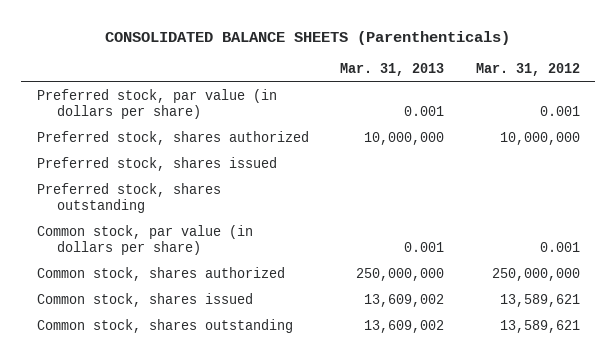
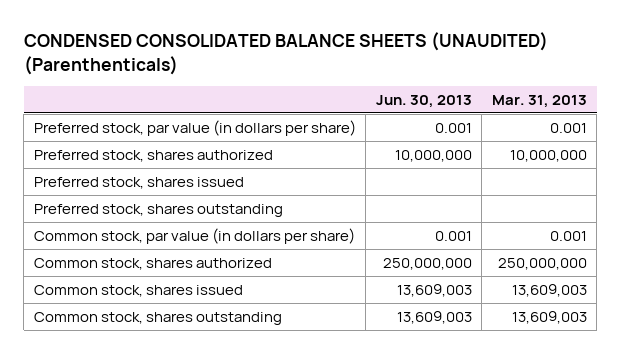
[105,31,511,46] CONSOLIDATED BALANCE SHEETS (Parenthenticals) -> [23,32,548,75] CONDENSED CONSOLIDATED BALANCE SHEETS (UNAUDITED) (Parenthenticals)
[475,63,580,77] Mar. 31, 2012 -> none
none -> [375,95,472,109] Jun. 30, 2013
[364,294,445,308] 13,609,002 -> [511,283,587,297] 13,609,003
[364,320,445,334] 13,609,002 -> [511,310,587,324] 13,609,003

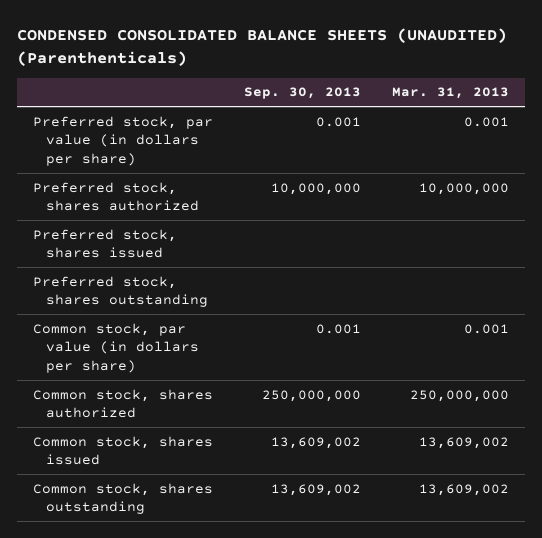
[375,95,472,109] Jun. 30, 2013 -> none
none -> [243,87,361,100] Sep. 30, 2013
[511,283,587,297] 13,609,003 -> [418,436,509,449] 13,609,002
[511,310,587,324] 13,609,003 -> [418,483,509,496] 13,609,002

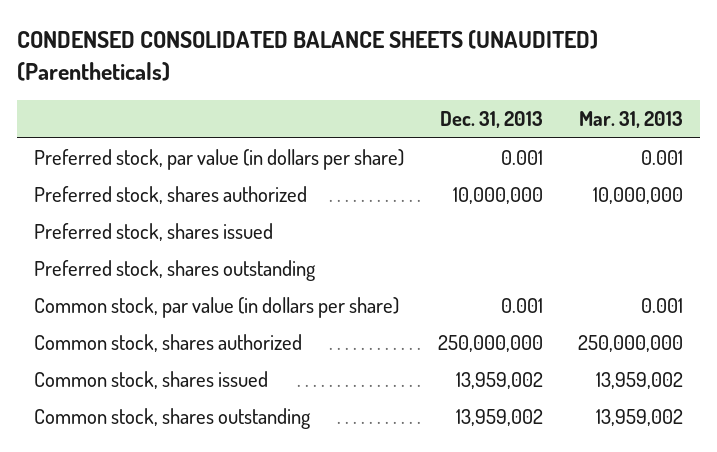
[17,28,508,66] CONDENSED CONSOLIDATED BALANCE SHEETS (UNAUDITED) (Parenthenticals) -> [16,30,598,81] CONDENSED CONSOLIDATED BALANCE SHEETS (UNAUDITED) (Parentheticals)
[243,87,361,100] Sep. 30, 2013 -> none
none -> [440,111,544,129] Dec. 31, 2013
[418,436,509,449] 13,609,002 -> [595,372,683,390] 13,959,002
[418,483,509,496] 13,609,002 -> [595,409,683,427] 13,959,002

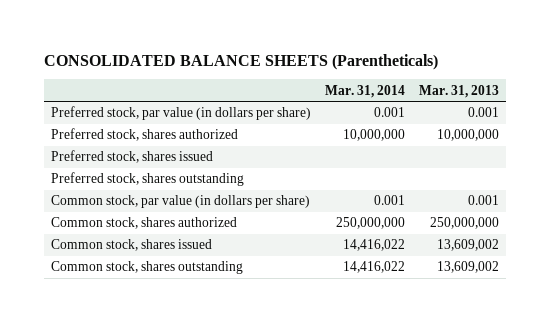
[16,30,598,81] CONDENSED CONSOLIDATED BALANCE SHEETS (UNAUDITED) (Parentheticals) -> [44,53,439,70] CONSOLIDATED BALANCE SHEETS (Parentheticals)
[440,111,544,129] Dec. 31, 2013 -> none
none -> [325,84,406,98] Mar. 31, 2014
[595,372,683,390] 13,959,002 -> [437,239,500,252] 13,609,002
[595,409,683,427] 13,959,002 -> [437,261,500,274] 13,609,002

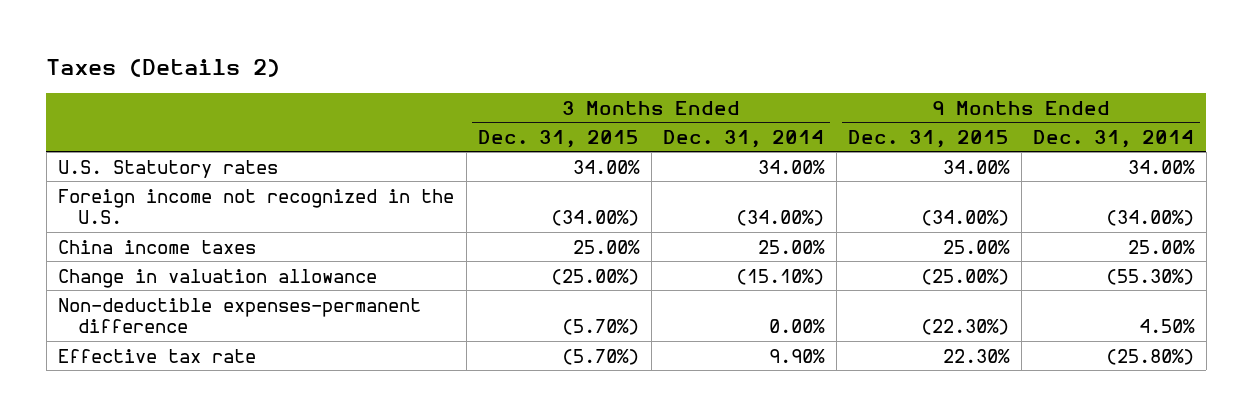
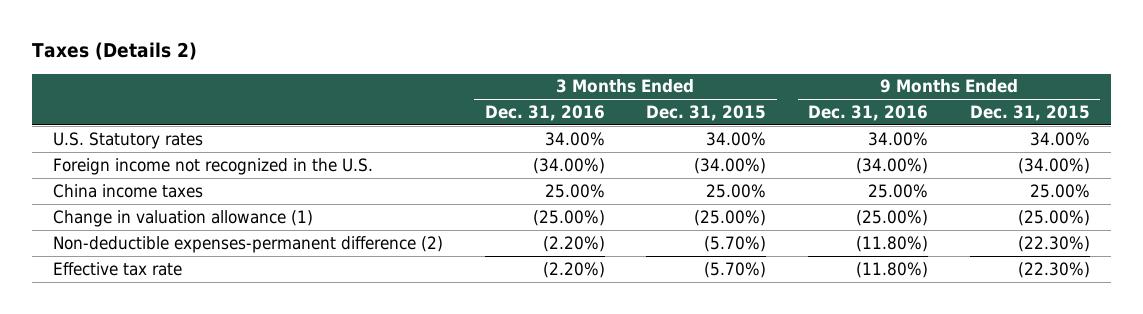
[663,129,825,148] Dec. 31, 2014 -> none
[1033,129,1195,148] Dec. 31, 2014 -> none
none -> [484,105,605,122] Dec. 31, 2016
none -> [808,105,929,122] Dec. 31, 2016
[58,268,378,288] Change in valuation allowance -> [52,209,313,227] Change in valuation allowance (1)
[58,297,422,334] Non-deductible expenses-permanent difference -> [52,235,443,253] Non-deductible expenses-permanent difference (2)
[943,348,1011,363] 22.30% -> [1017,261,1090,278] (22.30%)

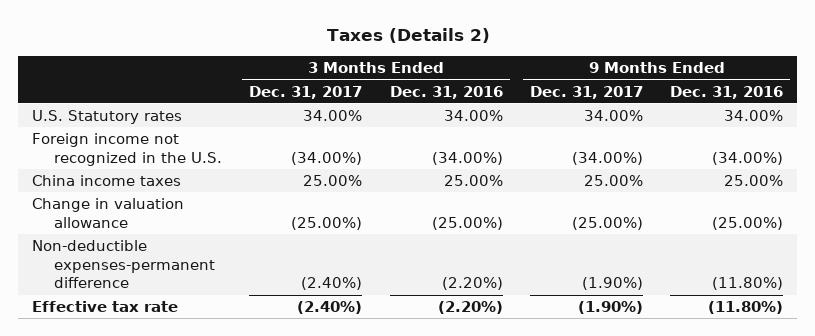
[646,105,767,122] Dec. 31, 2015 -> none
[969,105,1090,122] Dec. 31, 2015 -> none
none -> [249,85,363,99] Dec. 31, 2017
none -> [530,85,644,99] Dec. 31, 2017
[52,209,313,227] Change in valuation allowance (1) -> [31,198,184,228] Change in valuation allowance
[52,235,443,253] Non-deductible expenses-permanent difference (2) -> [31,240,215,289] Non-deductible expenses-permanent difference

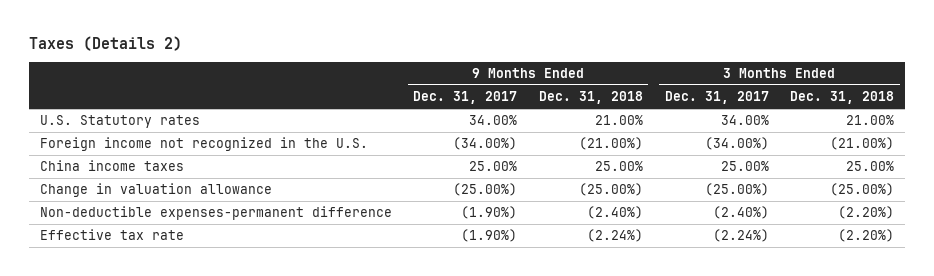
[389,85,503,99] Dec. 31, 2016 -> none
[670,85,784,99] Dec. 31, 2016 -> none
none -> [539,91,644,105] Dec. 31, 2018
none -> [790,91,895,105] Dec. 31, 2018
[297,301,363,315] (2.40%) -> [712,229,769,243] (2.24%)

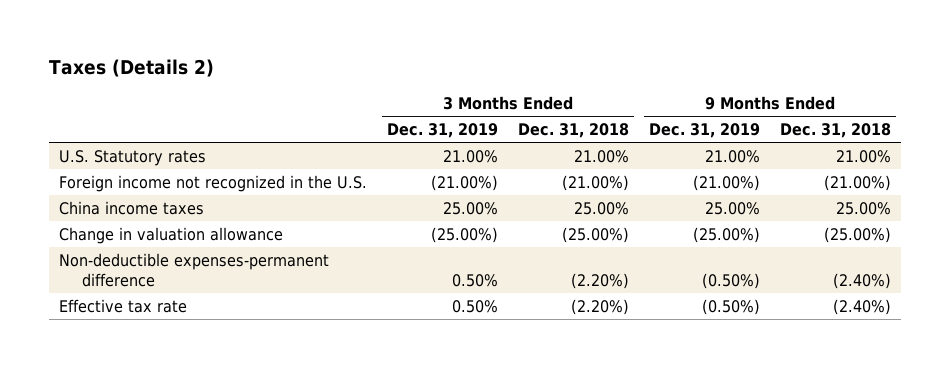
[413,91,518,105] Dec. 31, 2017 -> none
[664,91,769,105] Dec. 31, 2017 -> none
none -> [387,123,499,139] Dec. 31, 2019
none -> [649,123,761,139] Dec. 31, 2019
[587,229,644,243] (2.24%) -> [833,298,892,315] (2.40%)

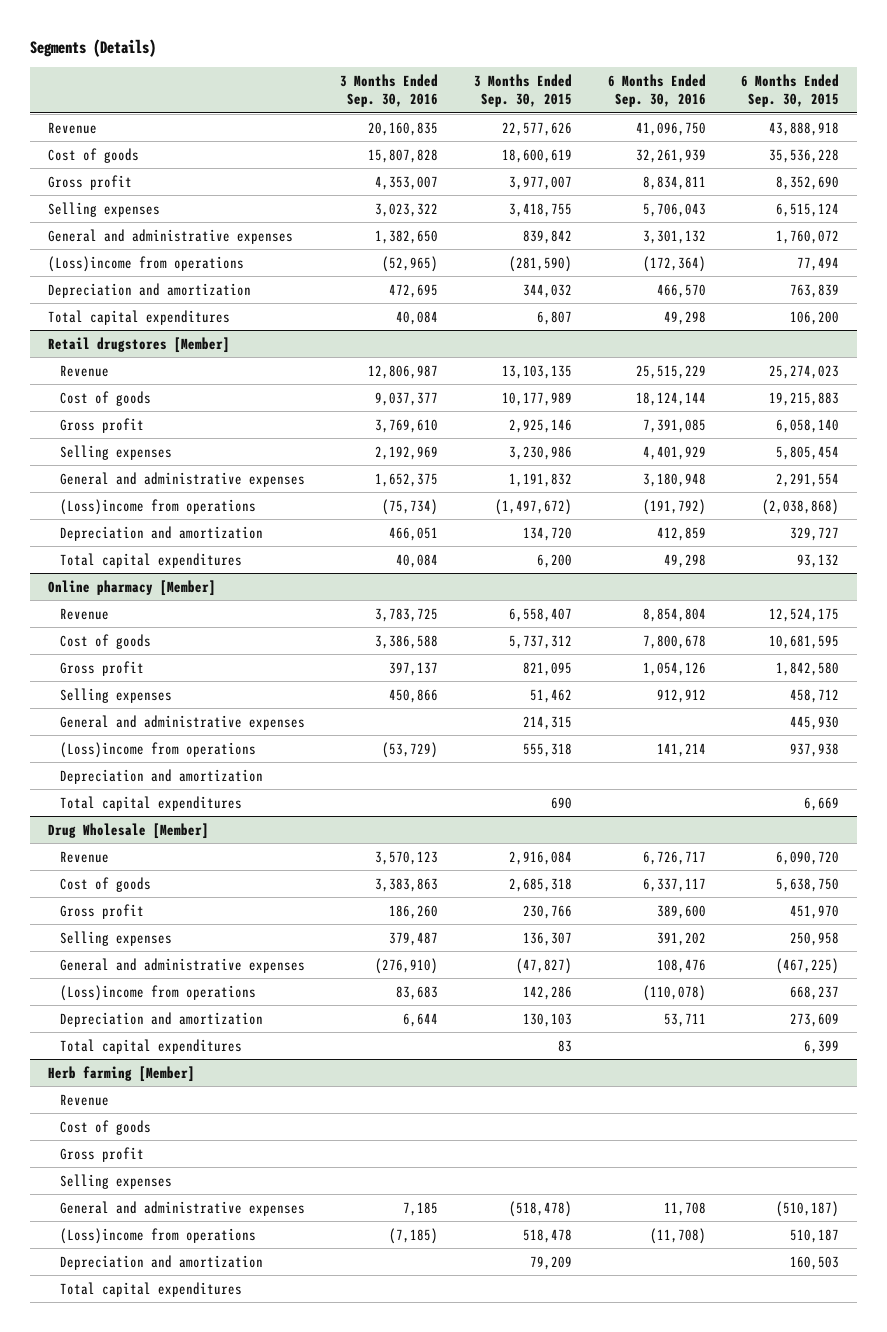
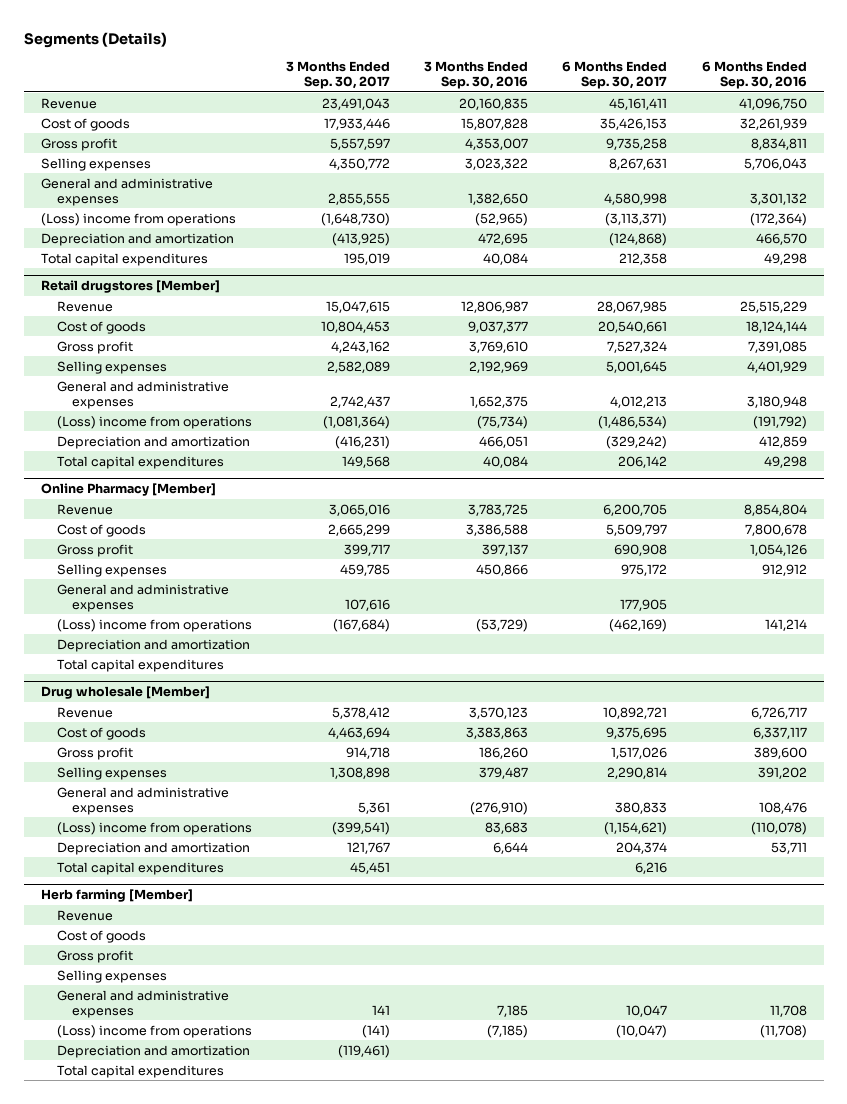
[473,73,572,108] 3 Months Ended Sep. 30, 2015 -> none
[741,73,840,108] 6 Months Ended Sep. 30, 2015 -> none
none -> [285,61,390,90] 3 Months Ended Sep. 30, 2017
none -> [562,61,668,90] 6 Months Ended Sep. 30, 2017
[47,255,244,272] (Loss)income from operations -> [40,212,236,226] (Loss) income from operations
[59,498,256,515] (Loss)income from operations -> [56,415,252,429] (Loss) income from operations
[47,579,216,596] Online pharmacy [Member] -> [40,483,216,497] Online Pharmacy [Member]
[59,741,256,758] (Loss)income from operations -> [56,618,252,632] (Loss) income from operations
[47,822,209,839] Drug Wholesale [Member] -> [40,686,210,700] Drug wholesale [Member]
[59,984,256,1001] (Loss)income from operations -> [56,821,252,835] (Loss) income from operations
[59,1227,256,1244] (Loss)income from operations -> [56,1024,252,1038] (Loss) income from operations

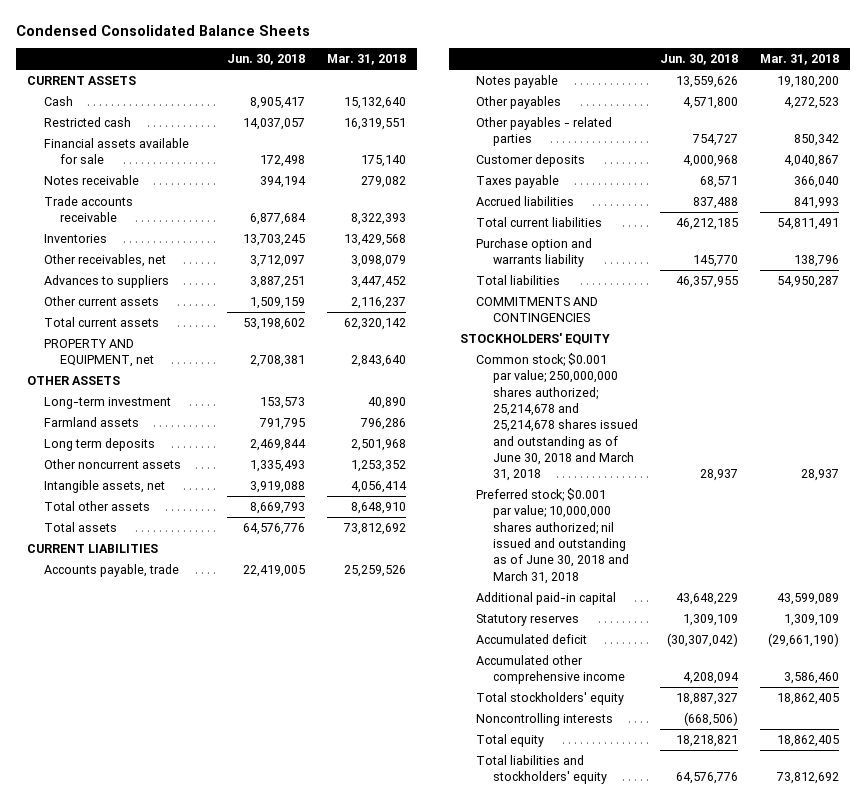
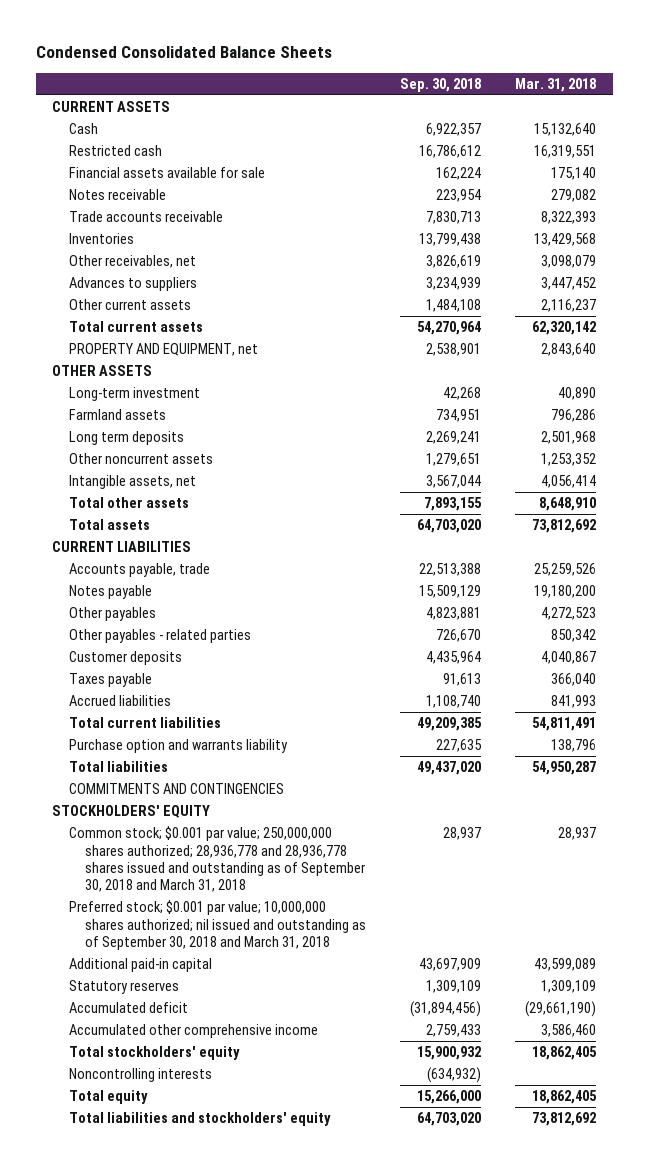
[227,54,306,66] Jun. 30, 2018 -> none
none -> [400,78,482,93] Sep. 30, 2018
[476,352,638,482] Common stock; $0.001 par value; 250,000,000 shares authorized; 25,214,678 and 25,214,678 shares issued and outstanding as of June 30, 2018 and March 31, 2018 -> [68,826,366,893] Common stock; $0.001 par value; 250,000,000 shares authorized; 28,936,778 and 28,936,778 shares issued and outstanding as of September 30, 2018 and March 31, 2018
[476,487,629,584] Preferred stock; $0.001 par value; 10,000,000 shares authorized; nil issued and outstanding as of June 30, 2018 and March 31, 2018 -> [68,900,367,950] Preferred stock; $0.001 par value; 10,000,000 shares authorized; nil issued and outstanding as of September 30, 2018 and March 31, 2018

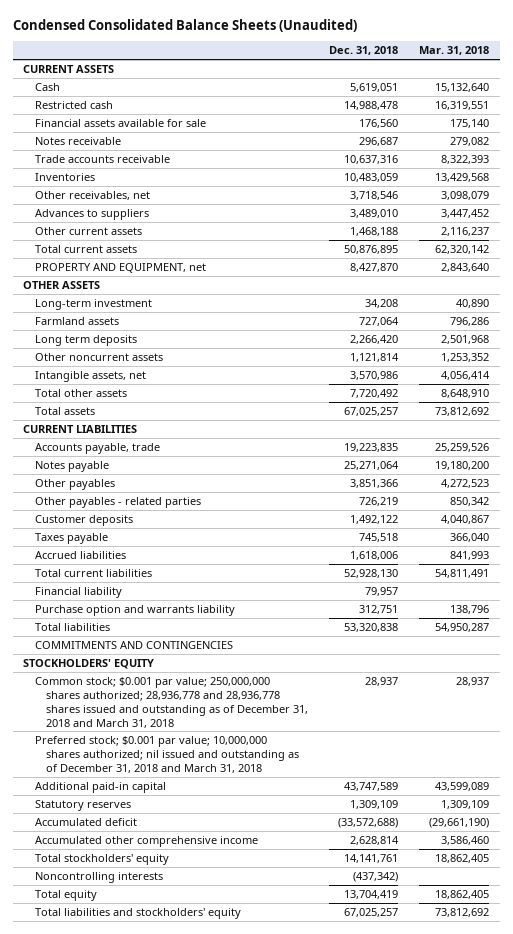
[35,46,332,59] Condensed Consolidated Balance Sheets -> [12,19,357,33] Condensed Consolidated Balance Sheets (Unaudited)
[400,78,482,93] Sep. 30, 2018 -> none
none -> [329,46,399,56] Dec. 31, 2018
none -> [34,586,122,598] Financial liability
[68,826,366,893] Common stock; $0.001 par value; 250,000,000 shares authorized; 28,936,778 and 28,936,778 shares issued and outstanding as of September 30, 2018 and March 31, 2018 -> [34,676,309,728] Common stock; $0.001 par value; 250,000,000 shares authorized; 28,936,778 and 28,936,778 shares issued and outstanding as of December 31, 2018 and March 31, 2018
[68,900,367,950] Preferred stock; $0.001 par value; 10,000,000 shares authorized; nil issued and outstanding as of September 30, 2018 and March 31, 2018 -> [34,735,300,773] Preferred stock; $0.001 par value; 10,000,000 shares authorized; nil issued and outstanding as of December 31, 2018 and March 31, 2018

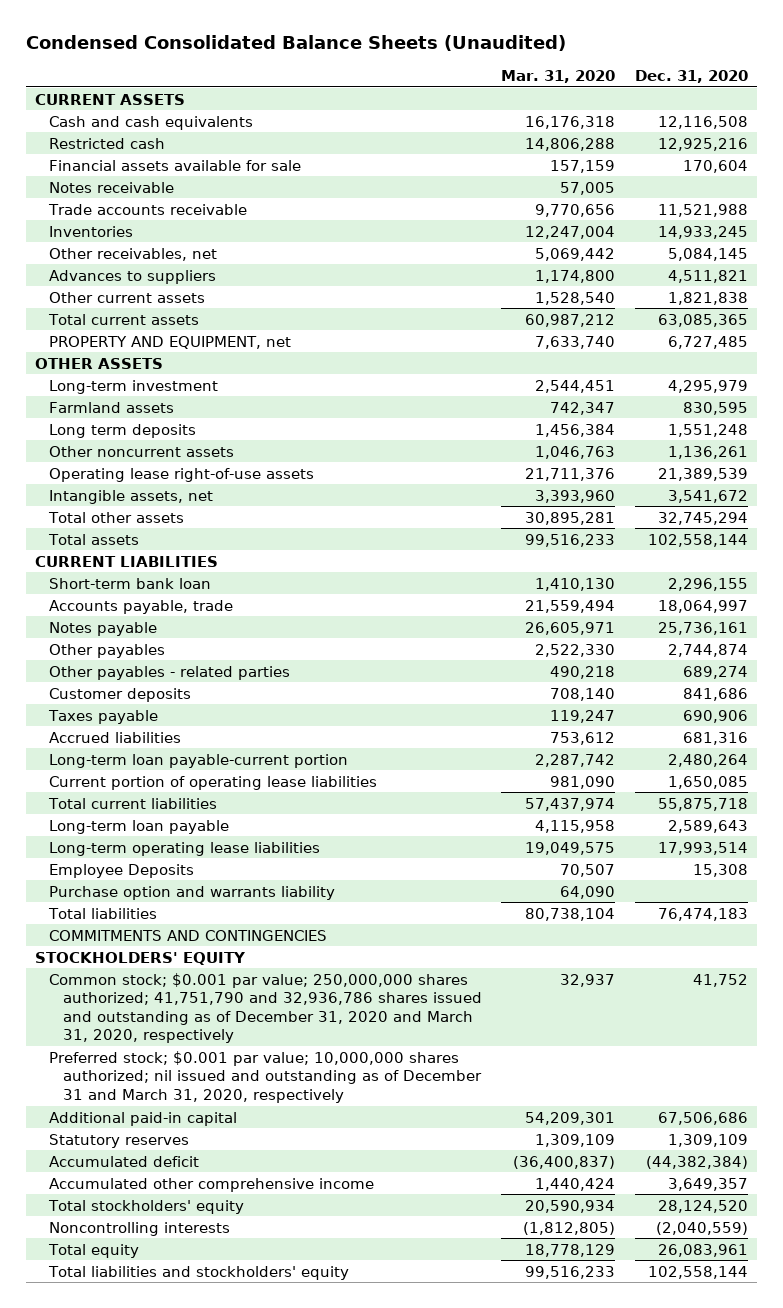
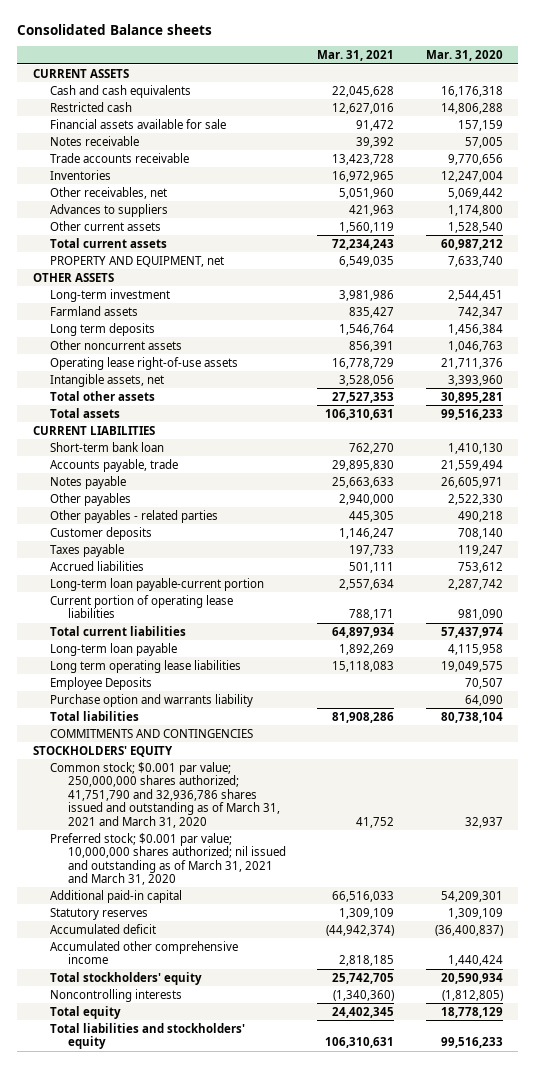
[25,35,566,52] Condensed Consolidated Balance Sheets (Unaudited) -> [16,23,212,35] Consolidated Balance sheets
[634,69,748,83] Dec. 31, 2020 -> none
none -> [317,50,395,62] Mar. 31, 2021
[49,841,321,856] Long-term operating lease liabilities -> [50,659,242,673] Long term operating lease liabilities
[49,972,483,1044] Common stock; $0.001 par value; 250,000,000 shares authorized; 41,751,790 and 32,936,786 shares issued and outstanding as of December 31, 2020 and March 31, 2020, respectively -> [50,761,280,828] Common stock; $0.001 par value; 250,000,000 shares authorized; 41,751,790 and 32,936,786 shares issued and outstanding as of March 31, 2021 and March 31, 2020
[49,1050,483,1103] Preferred stock; $0.001 par value; 10,000,000 shares authorized; nil issued and outstanding as of December 31 and March 31, 2020, respectively -> [50,832,286,886] Preferred stock; $0.001 par value; 10,000,000 shares authorized; nil issued and outstanding as of March 31, 2021 and March 31, 2020

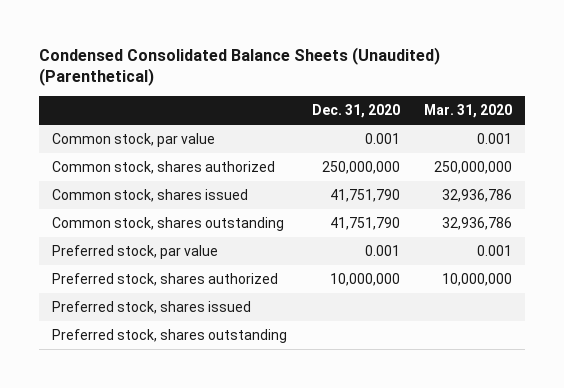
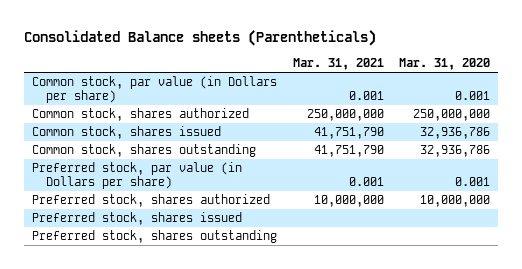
[39,46,441,87] Condensed Consolidated Balance Sheets (Unaudited) (Parenthetical) -> [24,30,377,47] Consolidated Balance sheets (Parentheticals)
[311,104,400,119] Dec. 31, 2020 -> none
none -> [292,58,384,71] Mar. 31, 2021
[51,132,215,147] Common stock, par value -> [32,76,278,103] Common stock, par value (in Dollars per share)
[51,244,218,259] Preferred stock, par value -> [32,162,243,189] Preferred stock, par value (in Dollars per share)

